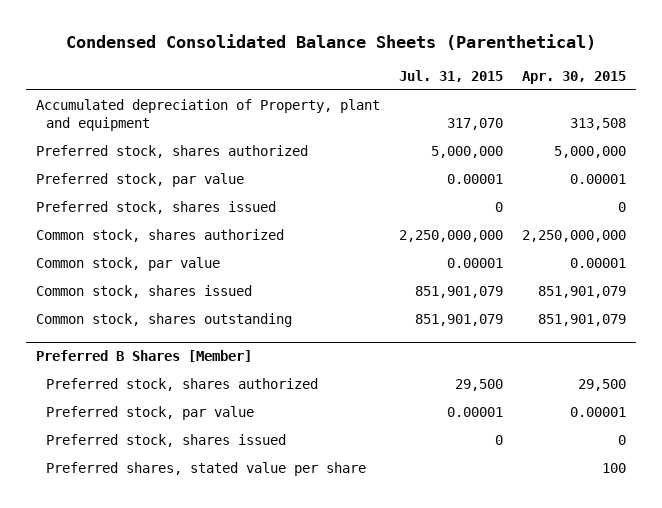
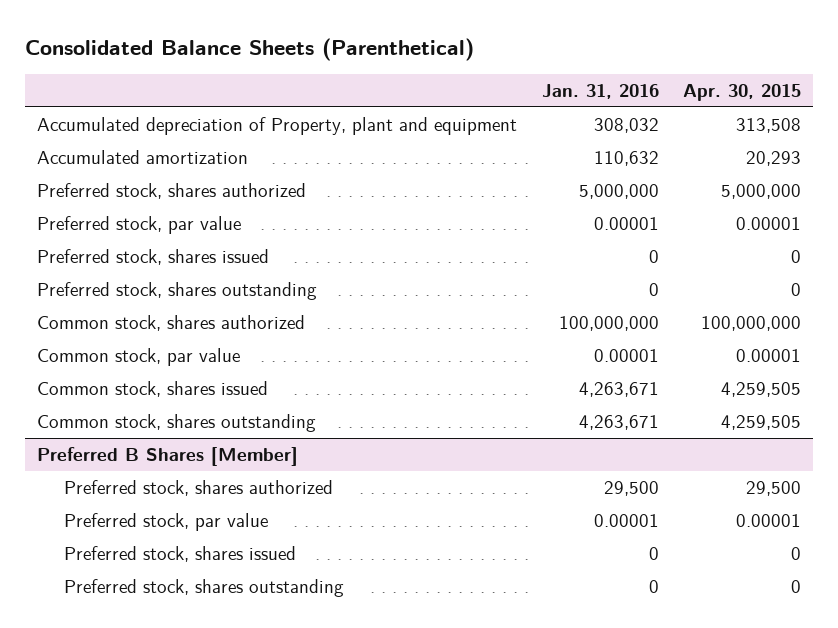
[65,33,596,50] Condensed Consolidated Balance Sheets (Parenthetical) -> [24,37,474,61] Consolidated Balance Sheets (Parenthetical)
[398,70,503,83] Jul. 31, 2015 -> none
none -> [541,83,659,99] Jan. 31, 2016
none -> [37,150,249,165] Accumulated amortization
none -> [37,282,318,301] Preferred stock, shares outstanding
[522,229,627,242] 2,250,000,000 -> [701,316,802,332] 100,000,000
[538,285,627,298] 851,901,079 -> [721,382,802,398] 4,259,505
[538,313,627,326] 851,901,079 -> [721,415,802,431] 4,259,505
[46,461,367,476] Preferred shares, stated value per share -> none
none -> [63,579,344,598] Preferred stock, shares outstanding

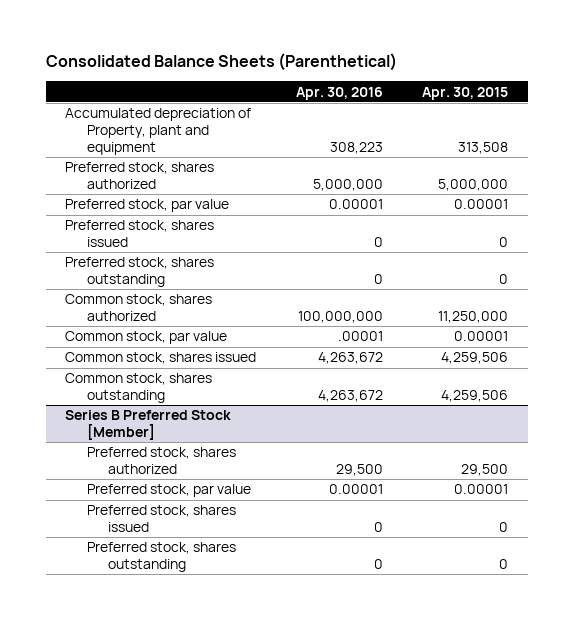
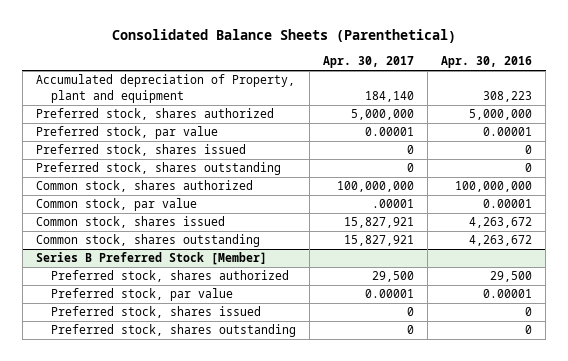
[421,86,508,100] Apr. 30, 2015 -> none
none -> [323,56,415,69] Apr. 30, 2017
[337,331,383,342] .00001 -> [483,199,533,209] 0.00001

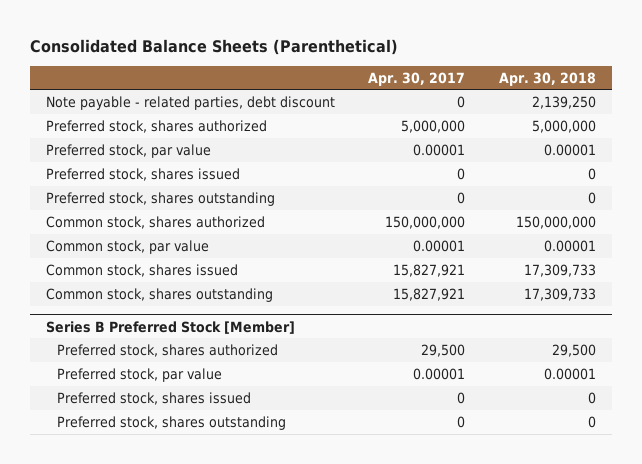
[441,56,533,69] Apr. 30, 2016 -> none
none -> [498,71,596,86] Apr. 30, 2018
[35,74,295,103] Accumulated depreciation of Property, plant and equipment -> none
none -> [46,96,336,111] Note payable - related parties, debt discount
[337,181,415,193] 100,000,000 -> [385,216,466,230] 150,000,000
[372,199,415,209] .00001 -> [413,240,466,253] 0.00001

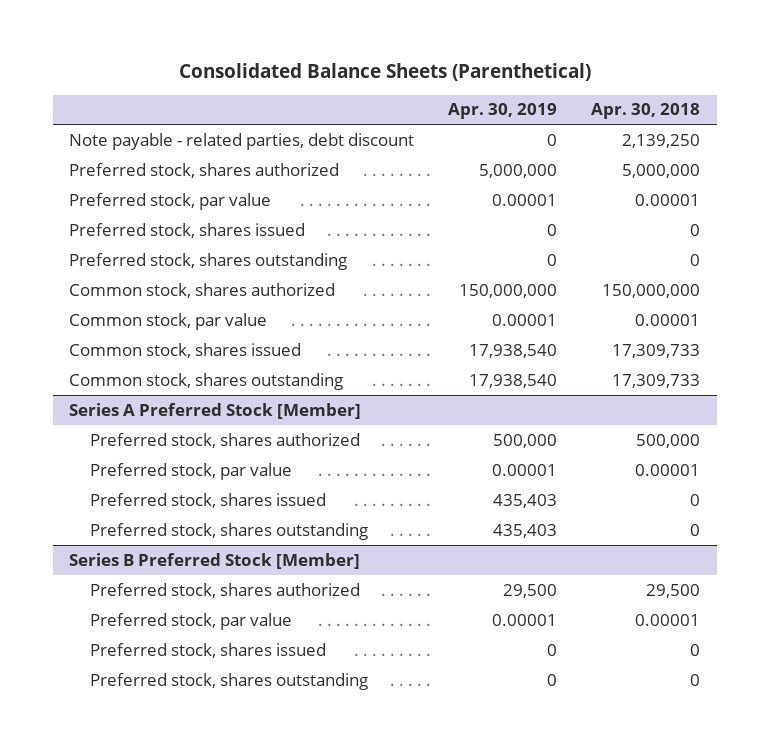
[368,71,466,86] Apr. 30, 2017 -> none
none -> [448,103,558,120] Apr. 30, 2019
none -> [69,402,362,419] Series A Preferred Stock [Member]
none -> [89,432,360,448] Preferred stock, shares authorized
none -> [89,462,292,480] Preferred stock, par value
none -> [89,492,326,508] Preferred stock, shares issued
none -> [89,522,368,540] Preferred stock, shares outstanding

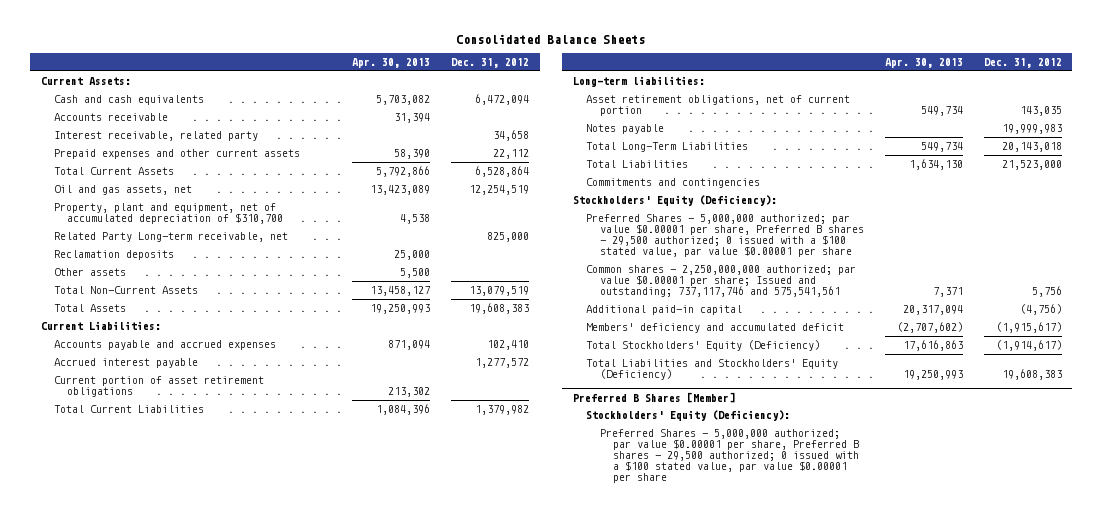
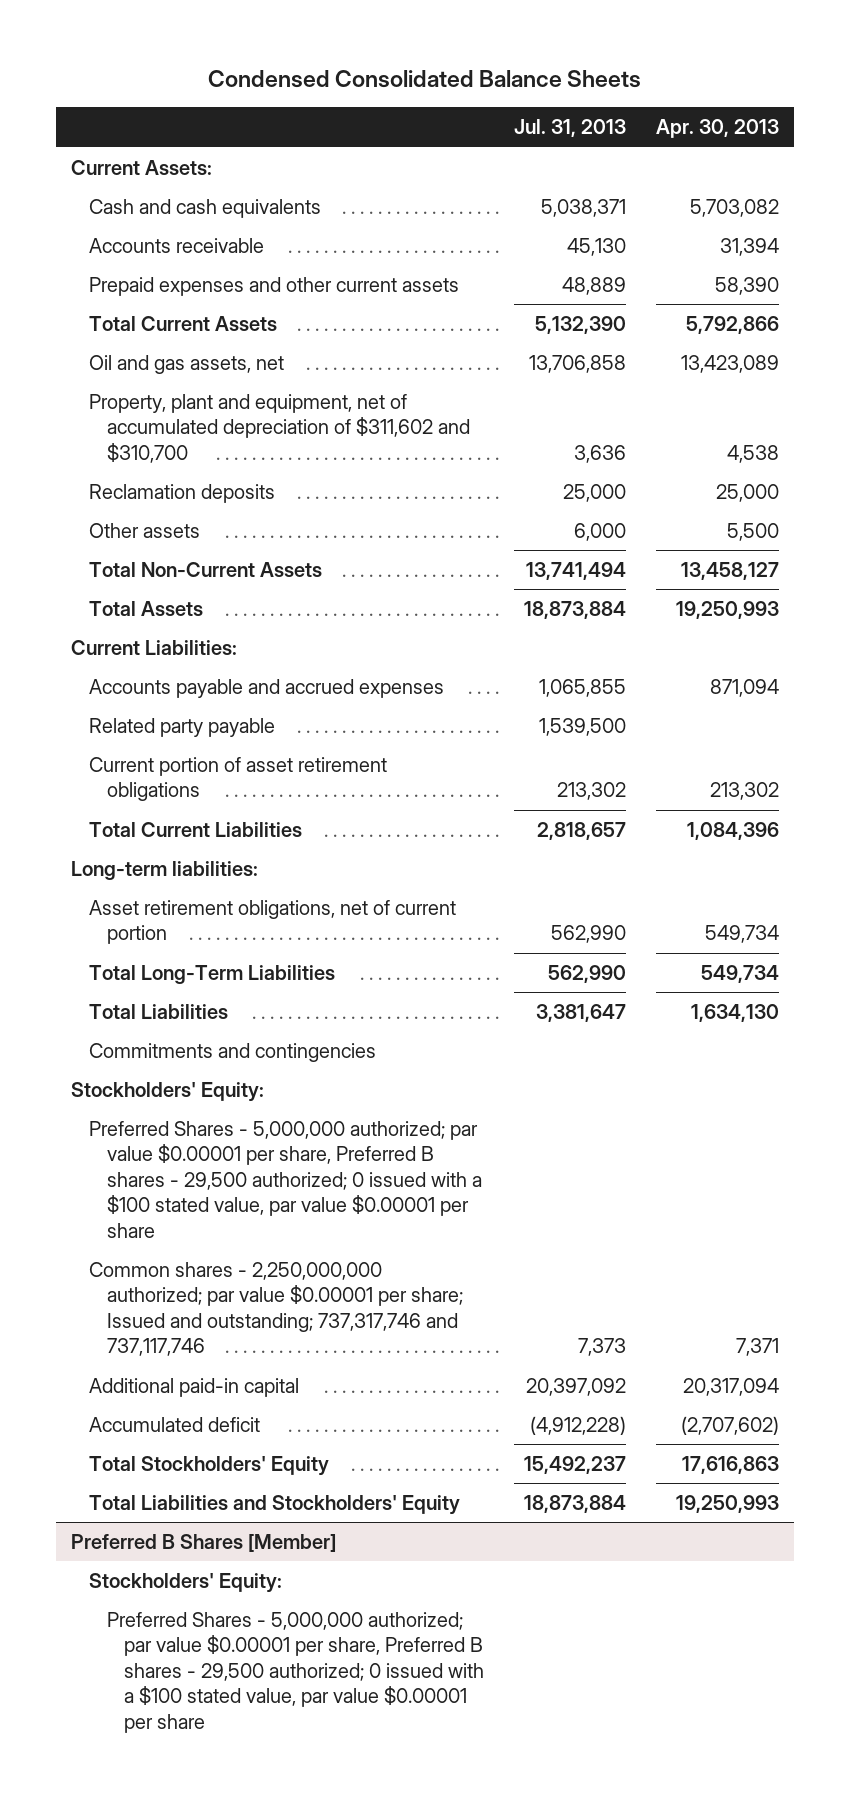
[456,34,646,45] Consolidated Balance Sheets -> [208,70,642,89] Condensed Consolidated Balance Sheets
[451,58,530,69] Dec. 31, 2012 -> none
none -> [514,119,627,138] Jul. 31, 2013
[54,131,259,142] Interest receivable, related party -> none
[54,232,289,243] Related Party Long-term receivable, net -> none
[54,203,284,225] Property, plant and equipment, net of accumulated depreciation of $310,700 -> [89,393,470,463] Property, plant and equipment, net of accumulated depreciation of $311,602 and $310,700
[54,358,199,369] Accrued interest payable -> none
none -> [89,717,276,737] Related party payable
[586,124,665,135] Notes payable -> none
[572,195,777,207] Stockholders' Equity (Deficiency): -> [71,1081,265,1102] Stockholders' Equity:
[586,265,857,298] Common shares - 2,250,000,000 authorized; par value $0.00001 per share; Issued and outstanding; 737,117,746 and 575,541,561 -> [89,1261,463,1357] Common shares - 2,250,000,000 authorized; par value $0.00001 per share; Issued and outstanding; 737,317,746 and 737,117,746
[586,323,845,334] Members' deficiency and accumulated deficit -> [89,1416,261,1432] Accumulated deficit
[586,340,821,352] Total Stockholders' Equity (Deficiency) -> [89,1455,330,1476] Total Stockholders' Equity
[586,359,839,381] Total Liabilities and Stockholders' Equity (Deficiency) -> [89,1494,461,1515] Total Liabilities and Stockholders' Equity
[586,410,791,422] Stockholders' Equity (Deficiency): -> [89,1572,283,1593] Stockholders' Equity:

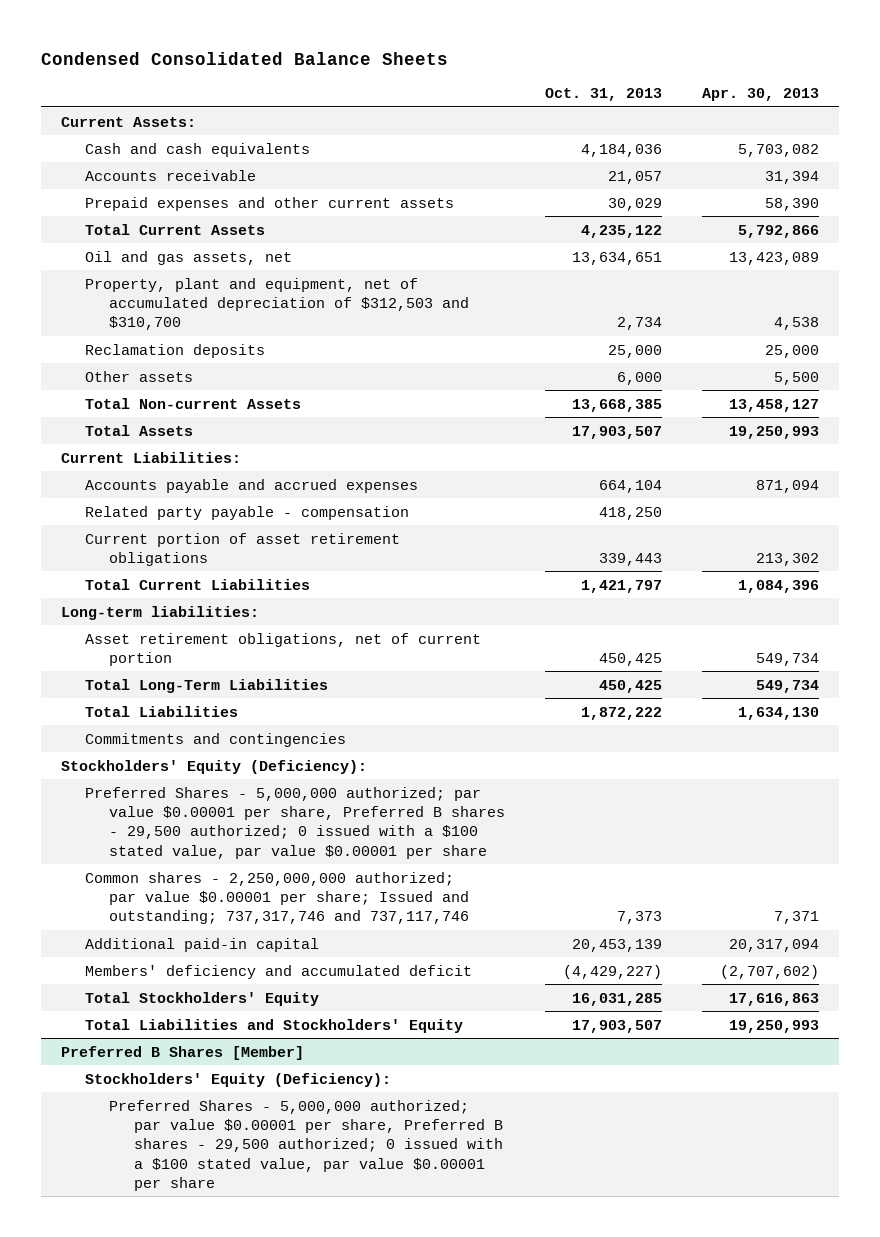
[514,119,627,138] Jul. 31, 2013 -> none
none -> [545,88,663,102] Oct. 31, 2013
[89,393,470,463] Property, plant and equipment, net of accumulated depreciation of $311,602 and $310,700 -> [85,277,470,331] Property, plant and equipment, net of accumulated depreciation of $312,503 and $310,700
[89,561,323,577] Total Non-Current Assets -> [85,397,302,409] Total Non-current Assets
[89,717,276,737] Related party payable -> [85,505,410,520] Related party payable - compensation
[71,1081,265,1102] Stockholders' Equity: -> [60,759,367,774] Stockholders' Equity (Deficiency):
[89,1416,261,1432] Accumulated deficit -> [85,964,473,979] Members' deficiency and accumulated deficit
[89,1572,283,1593] Stockholders' Equity: -> [85,1072,392,1087] Stockholders' Equity (Deficiency):

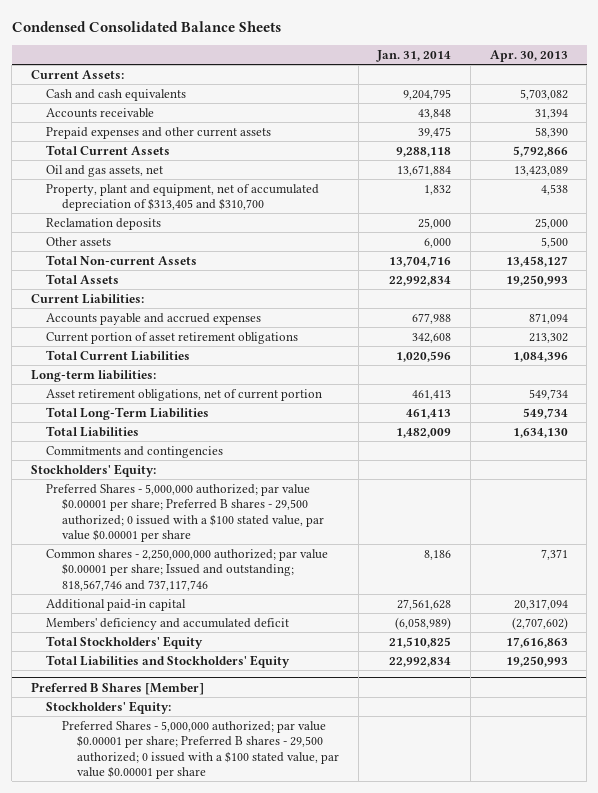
[545,88,663,102] Oct. 31, 2013 -> none
none -> [376,50,452,63] Jan. 31, 2014
[85,277,470,331] Property, plant and equipment, net of accumulated depreciation of $312,503 and $310,700 -> [46,183,320,212] Property, plant and equipment, net of accumulated depreciation of $313,405 and $310,700
[85,505,410,520] Related party payable - compensation -> none
[60,759,367,774] Stockholders' Equity (Deficiency): -> [30,463,156,477] Stockholders' Equity:
[85,786,506,859] Preferred Shares - 5,000,000 authorized; par value $0.00001 per share, Preferred B shares - 29,500 authorized; 0 issued with a $100 stated value, par value $0.00001 per share -> [46,483,324,543] Preferred Shares - 5,000,000 authorized; par value $0.00001 per share; Preferred B shares - 29,500 authorized; 0 issued with a $100 stated value, par value $0.00001 per share
[85,871,470,925] Common shares - 2,250,000,000 authorized; par value $0.00001 per share; Issued and outstanding; 737,317,746 and 737,117,746 -> [46,548,329,591] Common shares - 2,250,000,000 authorized; par value $0.00001 per share; Issued and outstanding; 818,567,746 and 737,117,746
[85,1072,392,1087] Stockholders' Equity (Deficiency): -> [46,700,172,714] Stockholders' Equity:
[109,1099,503,1191] Preferred Shares - 5,000,000 authorized; par value $0.00001 per share, Preferred B shares - 29,500 authorized; 0 issued with a $100 stated value, par value $0.00001 per share -> [61,720,340,780] Preferred Shares - 5,000,000 authorized; par value $0.00001 per share; Preferred B shares - 29,500 authorized; 0 issued with a $100 stated value, par value $0.00001 per share

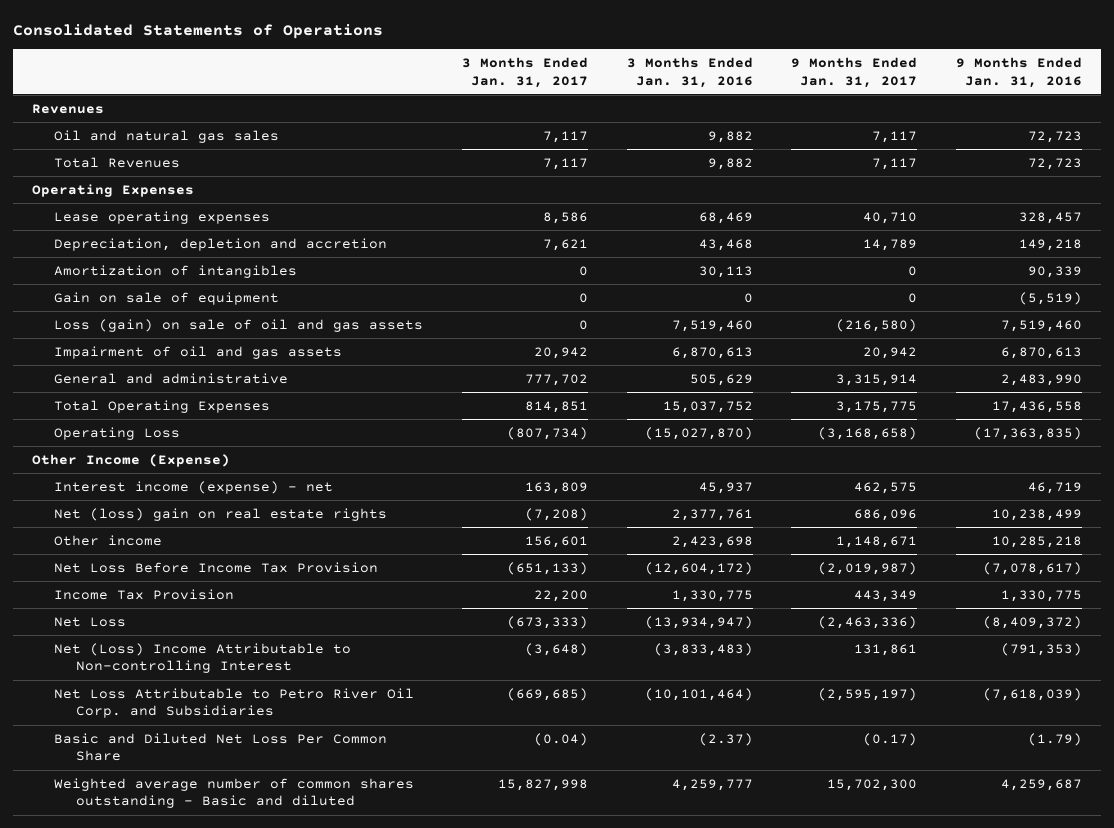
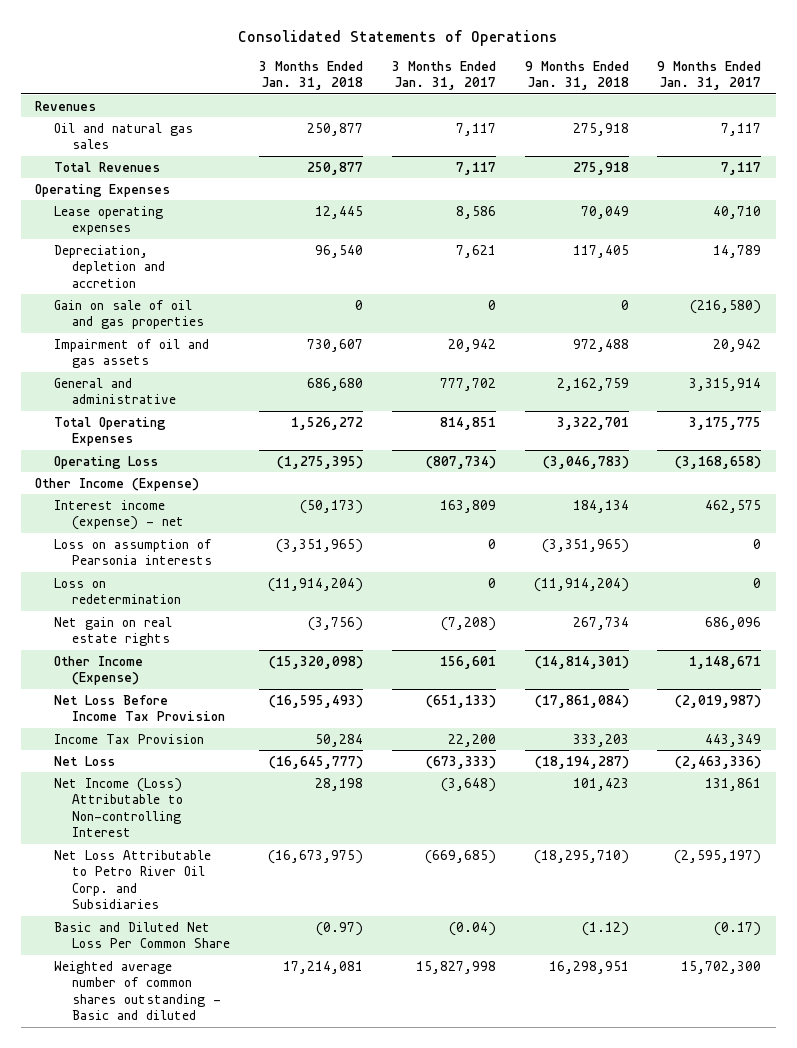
[626,56,753,88] 3 Months Ended Jan. 31, 2016 -> none
[955,56,1082,88] 9 Months Ended Jan. 31, 2016 -> none
none -> [258,60,363,91] 3 Months Ended Jan. 31, 2018
none -> [524,60,629,91] 9 Months Ended Jan. 31, 2018
[54,264,298,278] Amortization of intangibles -> none
[54,291,280,305] Gain on sale of equipment -> none
[54,318,424,332] Loss (gain) on sale of oil and gas assets -> [53,299,205,330] Gain on sale of oil and gas properties
none -> [53,538,213,566] Loss on assumption of Pearsonia interests
none -> [53,577,182,605] Loss on redetermination
[54,507,388,521] Net (loss) gain on real estate rights -> [53,616,172,647] Net gain on real estate rights
[54,534,163,546] Other income -> [53,655,143,686] Other Income (Expense)
[54,642,352,674] Net (Loss) Income Attributable to Non-controlling Interest -> [53,777,184,838] Net Income (Loss) Attributable to Non-controlling Interest

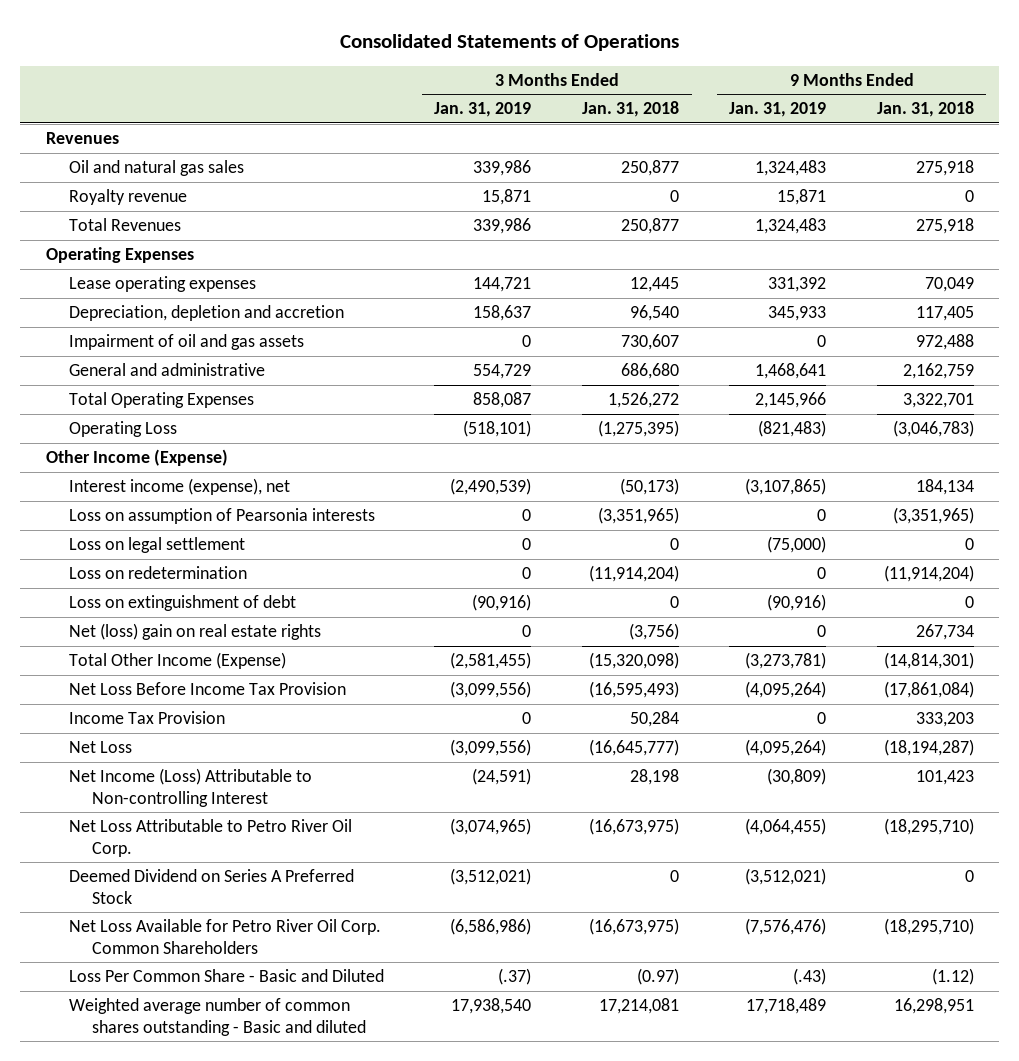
[391,60,496,91] 3 Months Ended Jan. 31, 2017 -> none
[657,60,762,91] 9 Months Ended Jan. 31, 2017 -> none
none -> [434,102,532,118] Jan. 31, 2019
none -> [729,102,827,118] Jan. 31, 2019
none -> [69,189,188,206] Royalty revenue
[53,299,205,330] Gain on sale of oil and gas properties -> none
[53,499,185,531] Interest income (expense) - net -> [69,478,291,496] Interest income (expense), net
none -> [69,537,246,554] Loss on legal settlement
none -> [69,595,297,612] Loss on extinguishment of debt
[53,616,172,647] Net gain on real estate rights -> [69,623,322,641] Net (loss) gain on real estate rights
[53,655,143,686] Other Income (Expense) -> [69,652,287,670] Total Other Income (Expense)
none -> [69,819,353,857] Net Loss Attributable to Petro River Oil Corp.
none -> [69,869,355,904] Deemed Dividend on Series A Preferred Stock
[53,849,211,910] Net Loss Attributable to Petro River Oil Corp. and Subsidiaries -> [69,919,382,954] Net Loss Available for Petro River Oil Corp. Common Shareholders
[53,921,231,949] Basic and Diluted Net Loss Per Common Share -> [69,969,385,983] Loss Per Common Share - Basic and Diluted

